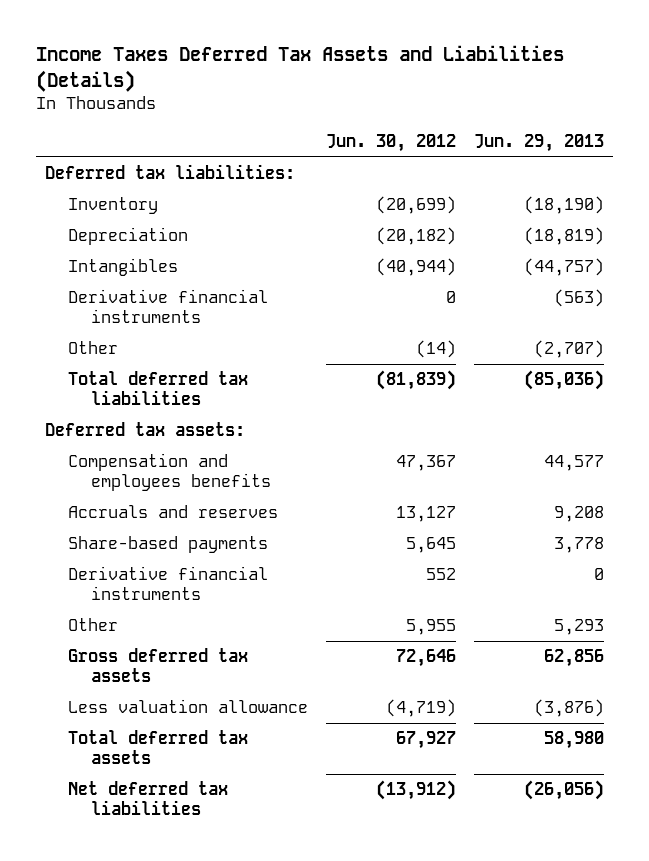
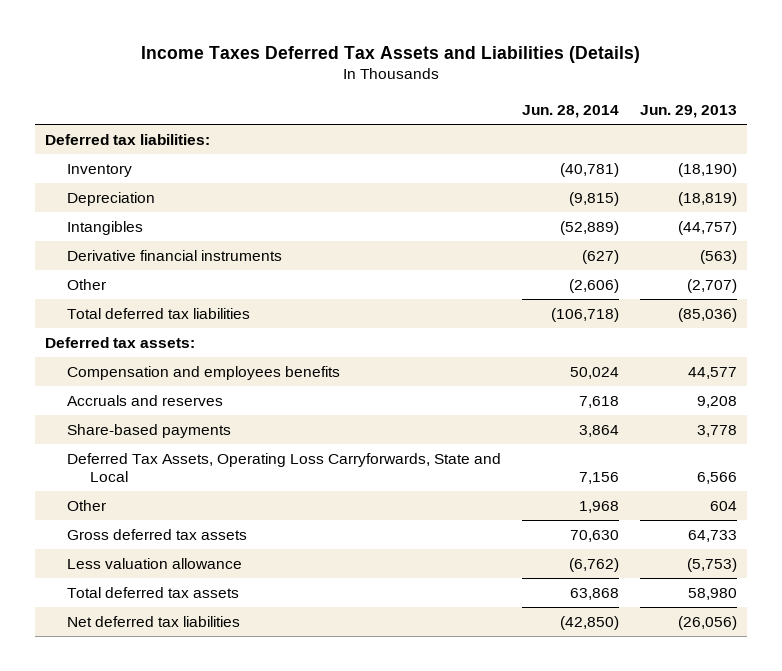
[326,133,457,152] Jun. 30, 2012 -> none
none -> [522,104,620,118] Jun. 28, 2014
[67,566,268,600] Derivative financial instruments -> none
none -> [67,452,502,483] Deferred Tax Assets, Operating Loss Carryforwards, State and Local
[554,619,605,636] 5,293 -> [709,500,737,511] 604
[544,649,605,668] 62,856 -> [687,529,737,542] 64,733
[534,699,605,718] (3,876) -> [686,557,737,572] (5,753)

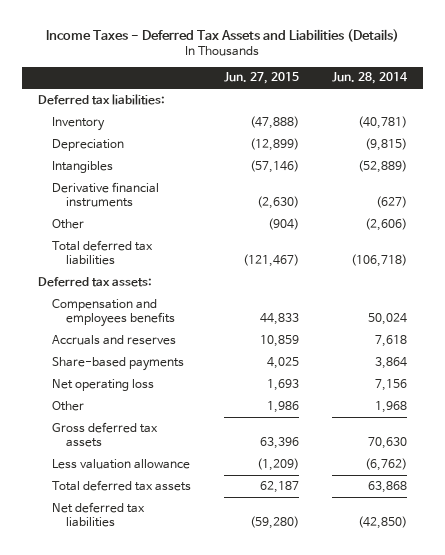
[140,45,640,63] Income Taxes Deferred Tax Assets and Liabilities (Details) -> [46,28,400,42] Income Taxes - Deferred Tax Assets and Liabilities (Details)
[639,104,737,118] Jun. 29, 2013 -> none
none -> [223,72,299,85] Jun. 27, 2015
[67,452,502,483] Deferred Tax Assets, Operating Loss Carryforwards, State and Local -> [51,378,154,391] Net operating loss

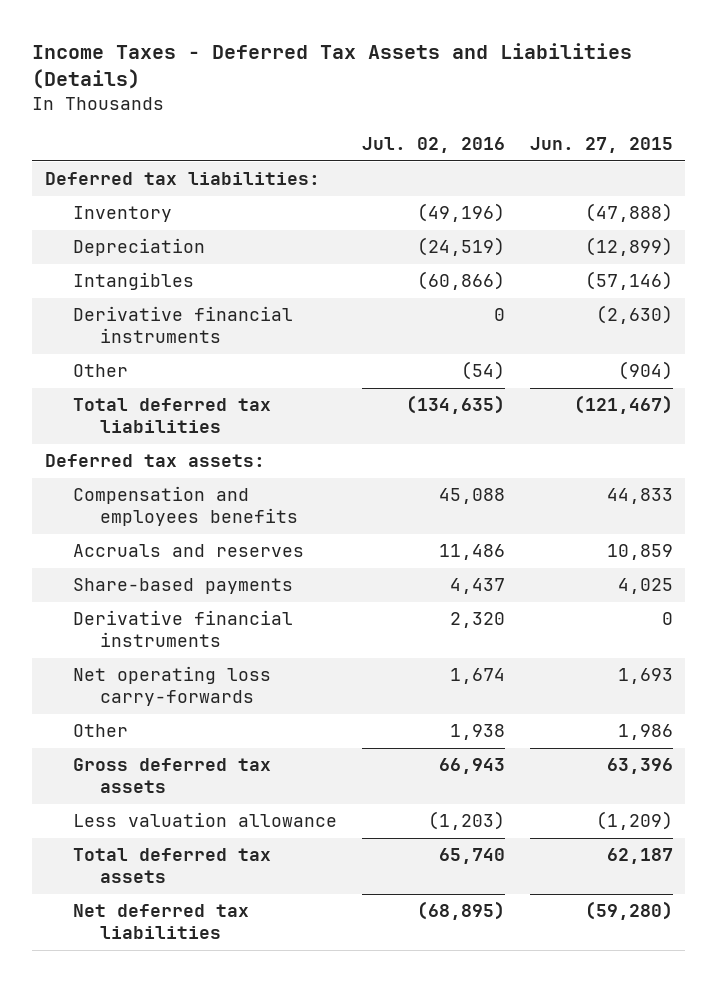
[331,72,408,85] Jun. 28, 2014 -> none
none -> [361,137,505,154] Jul. 02, 2016
none -> [72,610,293,648] Derivative financial instruments
[51,378,154,391] Net operating loss -> [72,666,271,707] Net operating loss carry-forwards

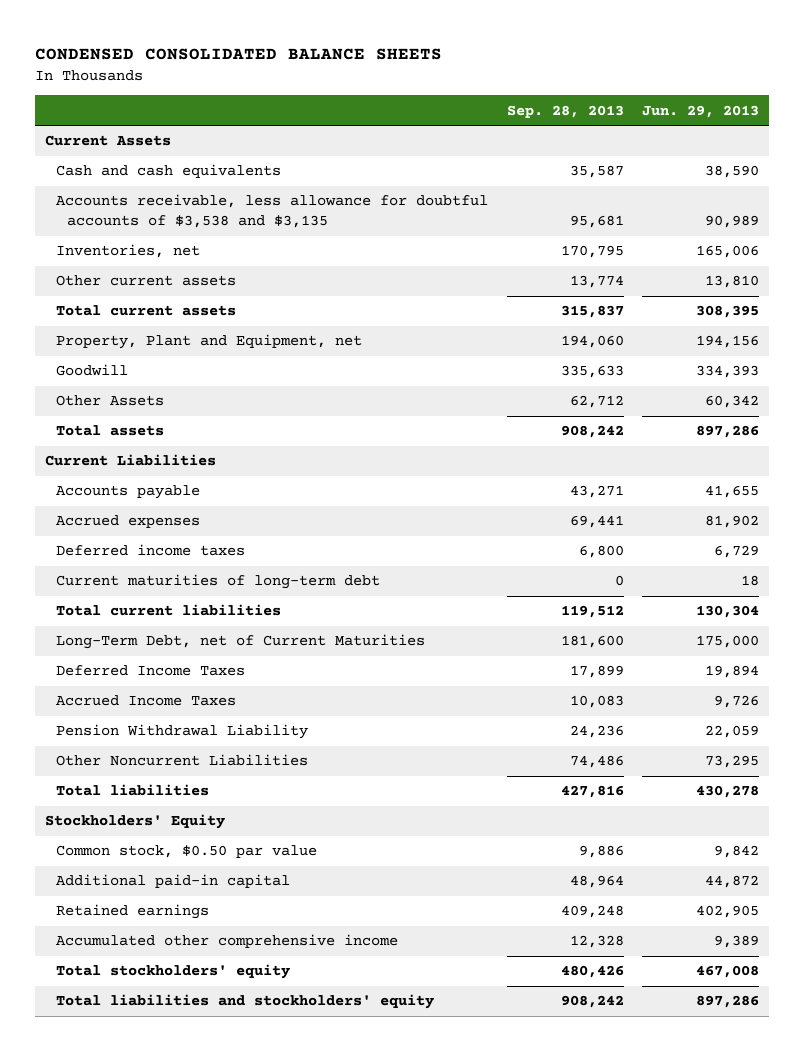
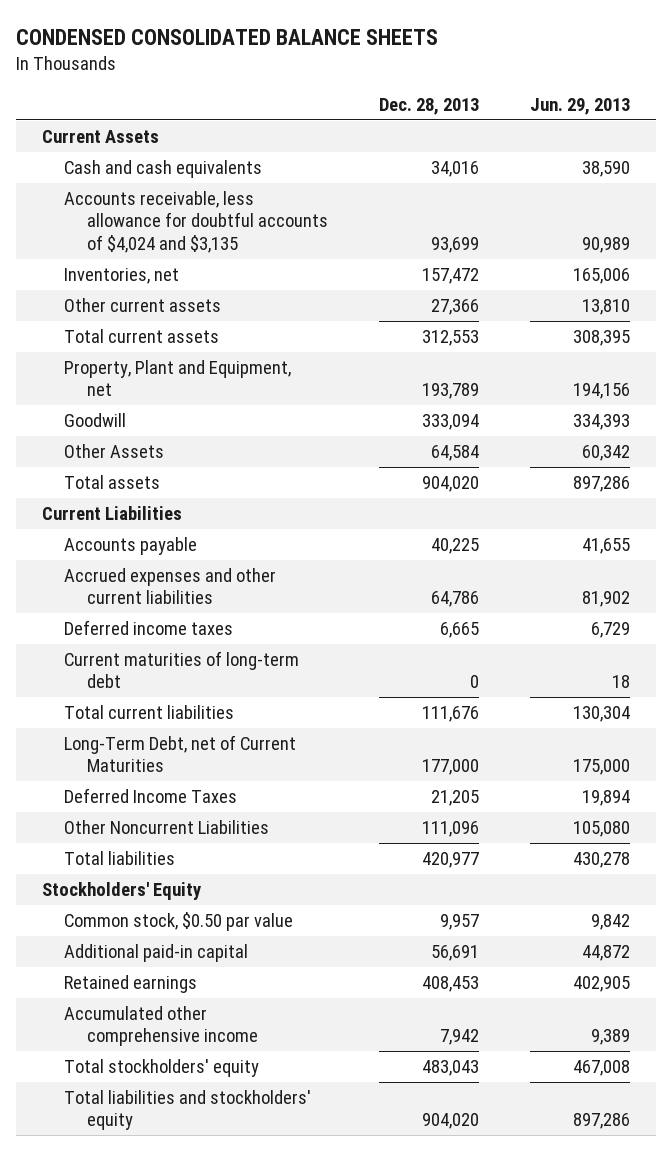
[506,104,624,118] Sep. 28, 2013 -> none
none -> [378,97,479,115] Dec. 28, 2013
[55,194,488,229] Accounts receivable, less allowance for doubtful accounts of $3,538 and $3,135 -> [64,191,328,253] Accounts receivable, less allowance for doubtful accounts of $4,024 and $3,135
[55,515,200,529] Accrued expenses -> [64,568,277,605] Accrued expenses and other current liabilities
[55,695,236,707] Accrued Income Taxes -> none
[55,724,308,740] Pension Withdrawal Liability -> none
[705,755,760,769] 73,295 -> [572,821,630,838] 105,080

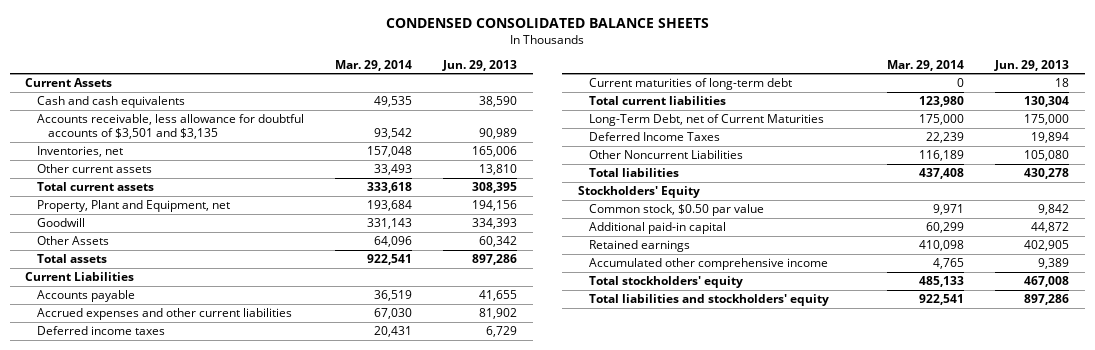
[378,97,479,115] Dec. 28, 2013 -> none
none -> [334,59,412,71] Mar. 29, 2014
[64,191,328,253] Accounts receivable, less allowance for doubtful accounts of $4,024 and $3,135 -> [36,114,304,139] Accounts receivable, less allowance for doubtful accounts of $3,501 and $3,135

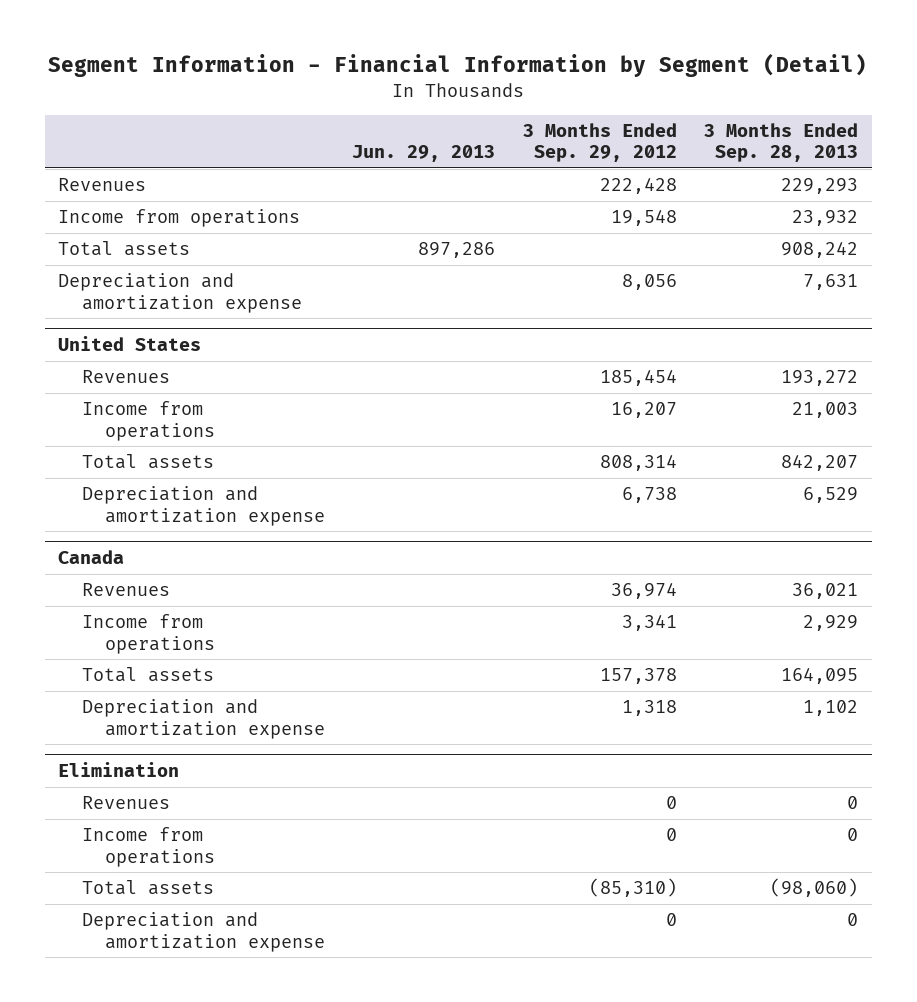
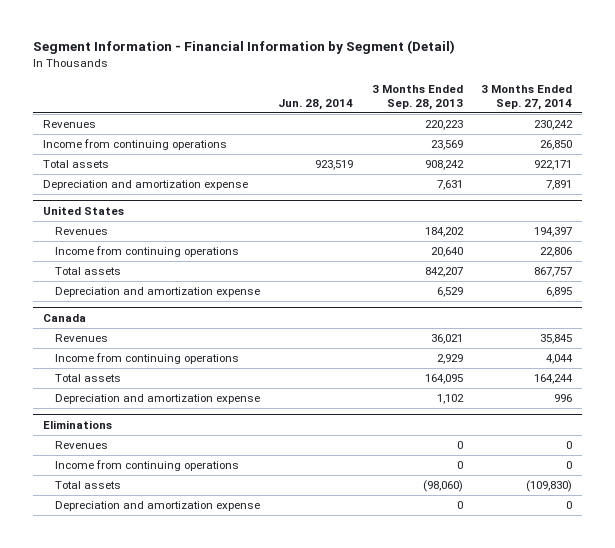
[352,145,496,163] Jun. 29, 2013 -> none
[522,122,677,163] 3 Months Ended Sep. 29, 2012 -> none
none -> [278,98,354,110] Jun. 28, 2014
none -> [481,84,573,110] 3 Months Ended Sep. 27, 2014
[781,178,859,195] 229,293 -> [424,120,463,131] 220,223
[58,209,301,228] Income from operations -> [42,139,227,151] Income from continuing operations
[792,210,859,227] 23,932 -> [430,140,463,151] 23,569
[781,370,859,387] 193,272 -> [424,227,464,238] 184,202
[81,401,215,441] Income from operations -> [54,246,239,258] Income from continuing operations
[792,402,859,419] 21,003 -> [430,247,463,258] 20,640
[81,614,215,654] Income from operations -> [54,353,239,365] Income from continuing operations
[58,761,180,777] Elimination -> [42,420,112,430] Eliminations
[81,827,215,867] Income from operations -> [54,460,239,472] Income from continuing operations

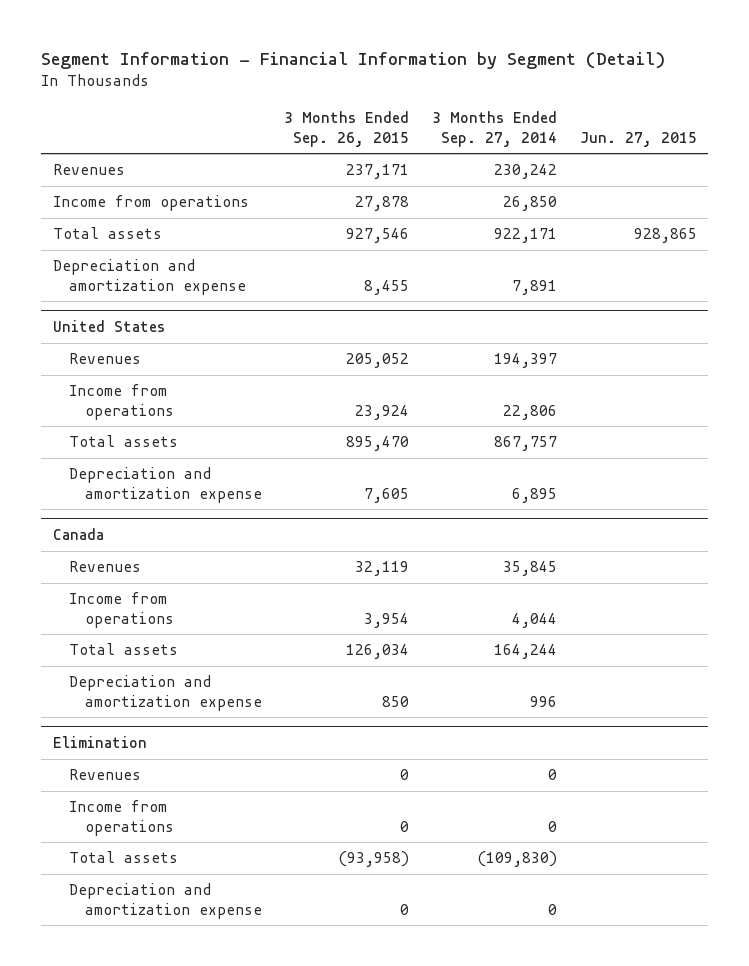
[278,98,354,110] Jun. 28, 2014 -> none
[371,84,463,110] 3 Months Ended Sep. 28, 2013 -> none
none -> [284,111,410,147] 3 Months Ended Sep. 26, 2015
none -> [579,131,697,147] Jun. 27, 2015
[42,139,227,151] Income from continuing operations -> [52,195,249,212] Income from operations
[54,246,239,258] Income from continuing operations -> [68,384,174,420] Income from operations
[54,353,239,365] Income from continuing operations -> [68,592,174,628] Income from operations
[42,420,112,430] Eliminations -> [52,736,147,749] Elimination
[54,460,239,472] Income from continuing operations -> [68,800,174,836] Income from operations

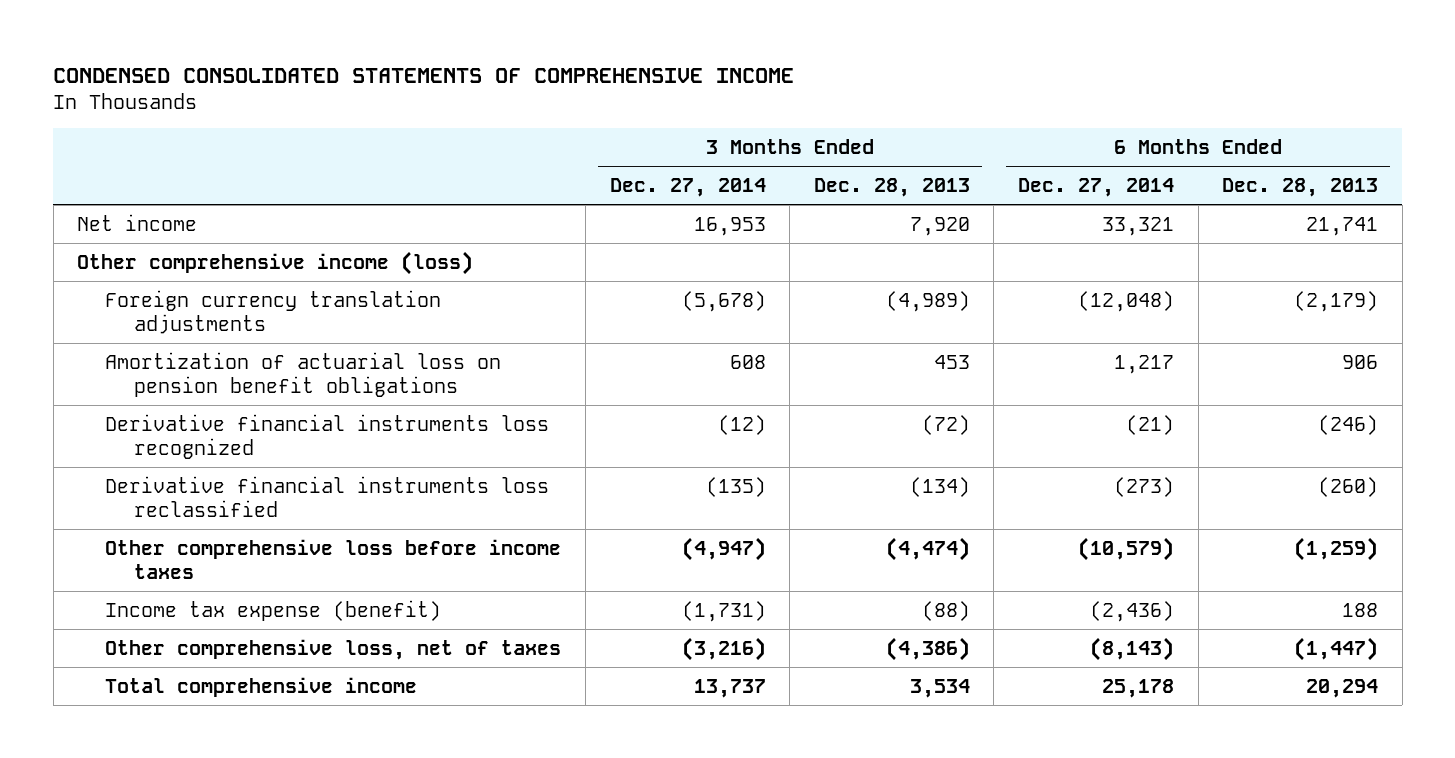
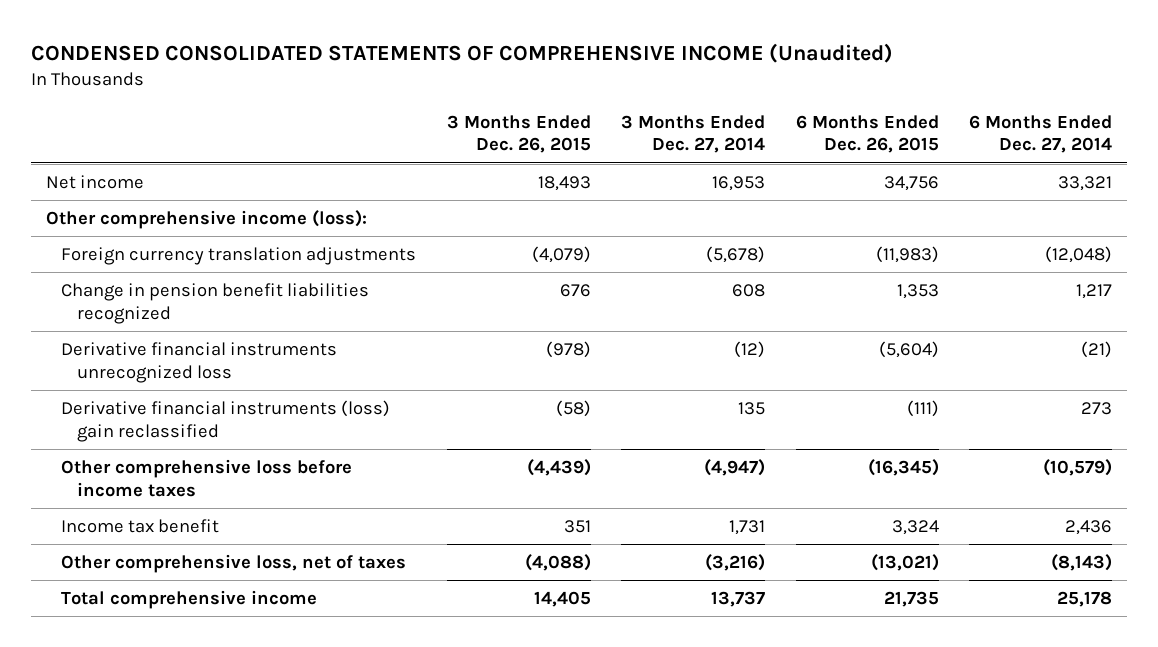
[53,68,795,84] CONDENSED CONSOLIDATED STATEMENTS OF COMPREHENSIVE INCOME -> [30,42,893,63] CONDENSED CONSOLIDATED STATEMENTS OF COMPREHENSIVE INCOME (Unaudited)
[813,177,970,197] Dec. 28, 2013 -> none
[1222,177,1379,197] Dec. 28, 2013 -> none
none -> [446,114,591,154] 3 Months Ended Dec. 26, 2015
none -> [795,114,939,154] 6 Months Ended Dec. 26, 2015
[77,250,474,275] Other comprehensive income (loss) -> [46,209,368,229] Other comprehensive income (loss):
[105,351,502,398] Amortization of actuarial loss on pension benefit obligations -> [61,282,370,324] Change in pension benefit liabilities recognized
[105,413,550,460] Derivative financial instruments loss recognized -> [61,341,338,383] Derivative financial instruments unrecognized loss
[105,475,550,518] Derivative financial instruments loss reclassified -> [61,399,391,442] Derivative financial instruments (loss) gain reclassified
[705,476,766,497] (135) -> [738,401,766,415] 135
[1114,476,1175,497] (273) -> [1081,401,1113,415] 273
[105,599,442,621] Income tax expense (benefit) -> [61,518,220,533] Income tax benefit
[681,600,766,622] (1,731) -> [729,519,766,535] 1,731
[1090,600,1175,622] (2,436) -> [1065,519,1113,535] 2,436

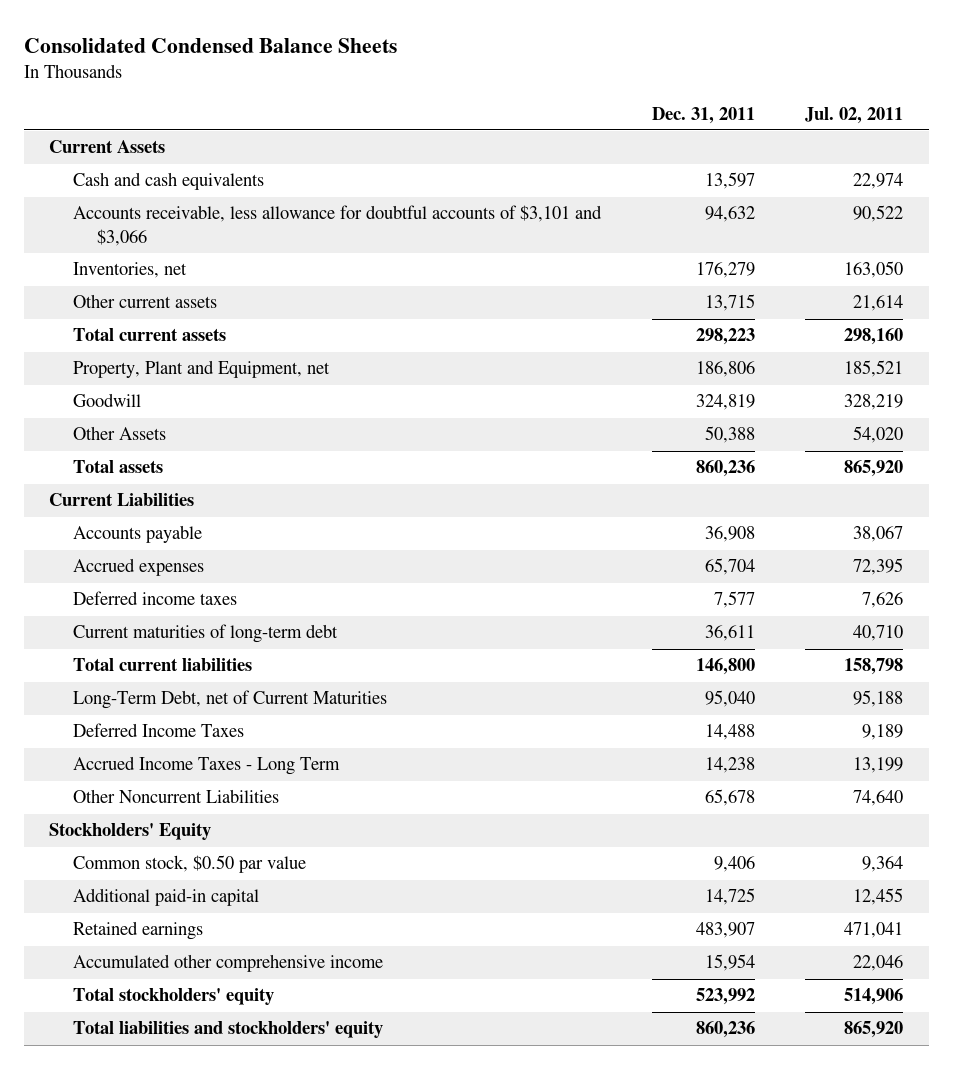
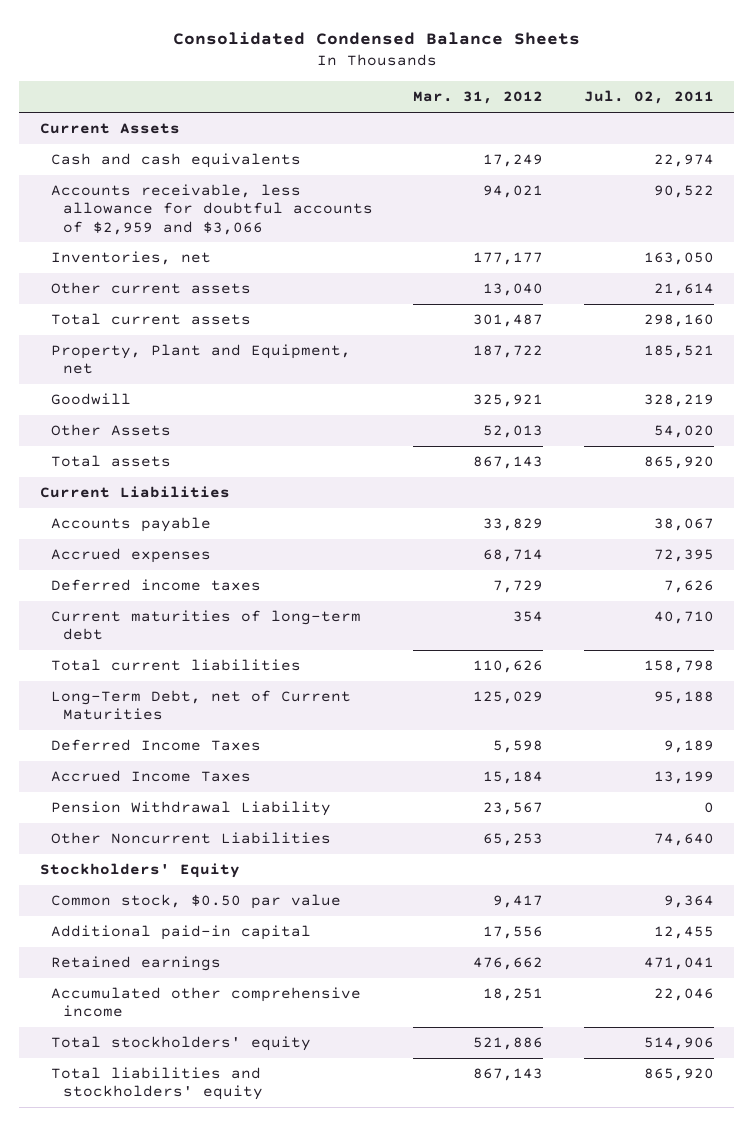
[651,106,755,124] Dec. 31, 2011 -> none
none -> [413,91,544,105] Mar. 31, 2012
[72,205,602,247] Accounts receivable, less allowance for doubtful accounts of $3,101 and $3,066 -> [51,184,373,235] Accounts receivable, less allowance for doubtful accounts of $2,959 and $3,066
[72,756,340,776] Accrued Income Taxes - Long Term -> [51,770,252,783] Accrued Income Taxes
none -> [51,801,332,817] Pension Withdrawal Liability

